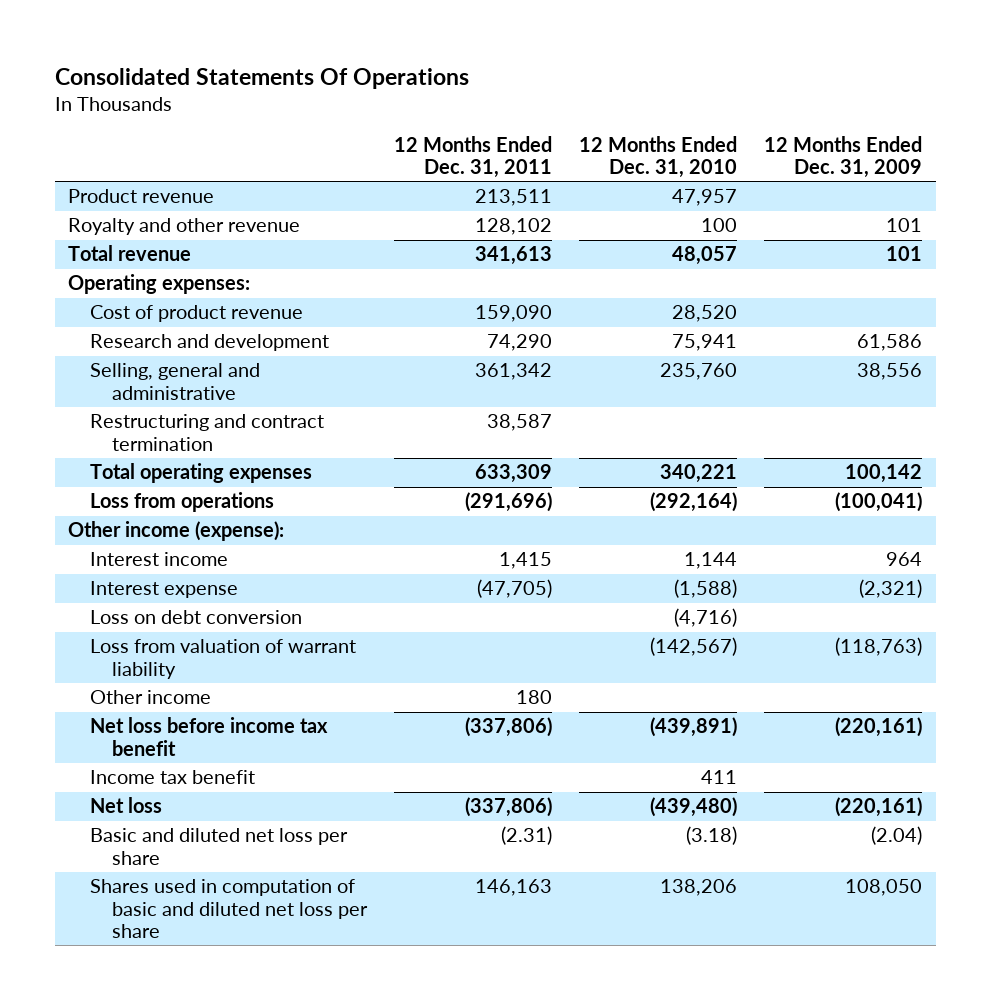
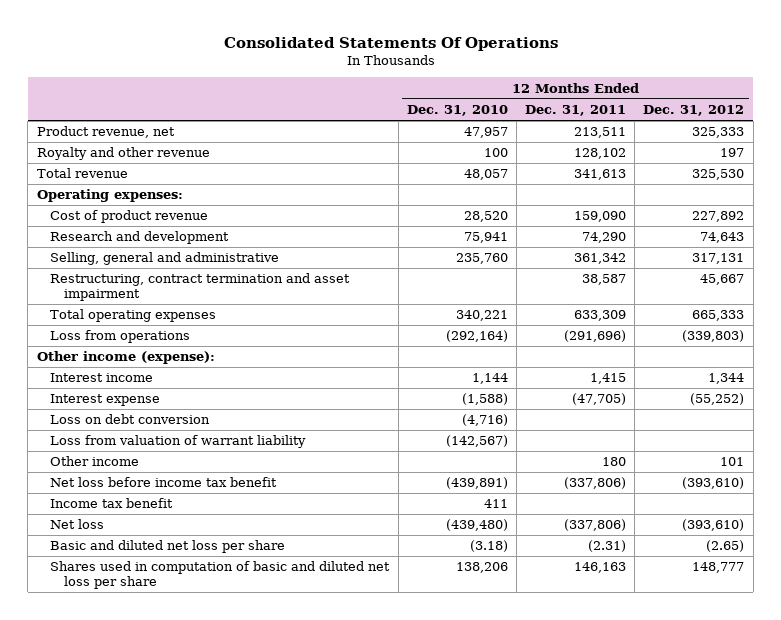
[764,135,923,179] 12 Months Ended Dec. 31, 2009 -> none
none -> [643,105,745,117] Dec. 31, 2012
[68,189,215,204] Product revenue -> [36,126,175,139] Product revenue, net
[89,414,324,451] Restructuring and contract termination -> [50,273,351,302] Restructuring, contract termination and asset impairment

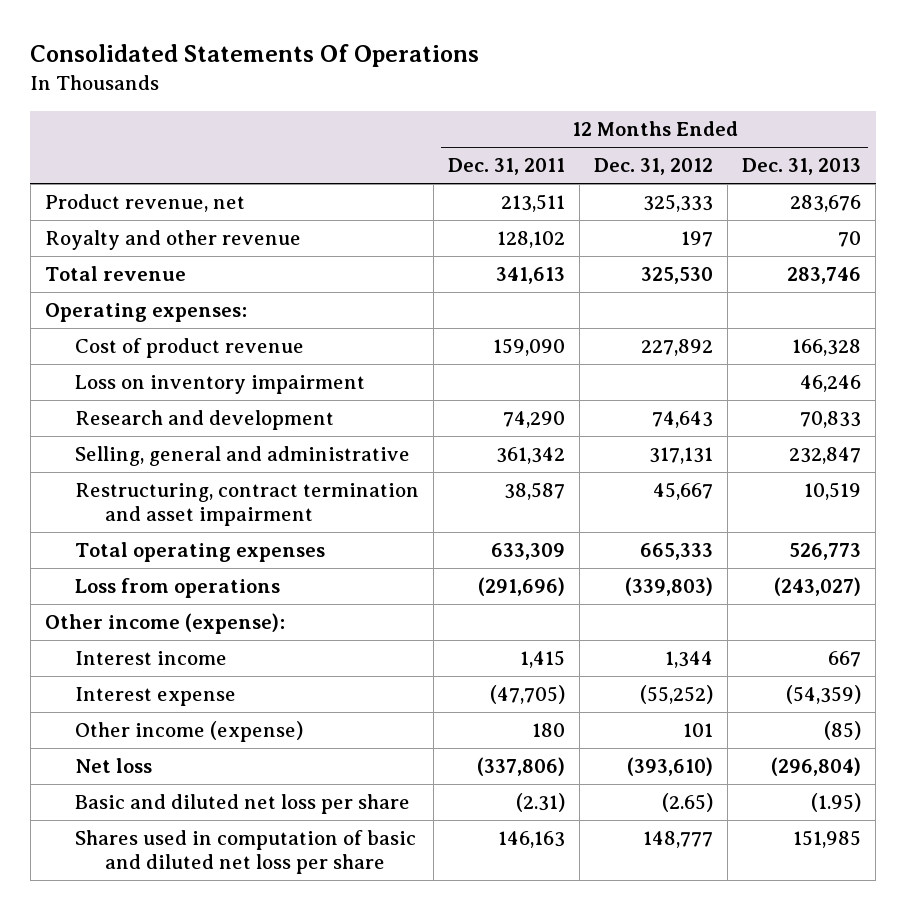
[406,105,508,117] Dec. 31, 2010 -> none
none -> [742,158,862,176] Dec. 31, 2013
none -> [74,375,365,395] Loss on inventory impairment
[50,414,211,425] Loss on debt conversion -> none
[50,435,307,449] Loss from valuation of warrant liability -> none
[50,477,278,488] Net loss before income tax benefit -> none
[50,498,174,509] Income tax benefit -> none
[50,456,140,467] Other income -> [74,721,303,743] Other income (expense)

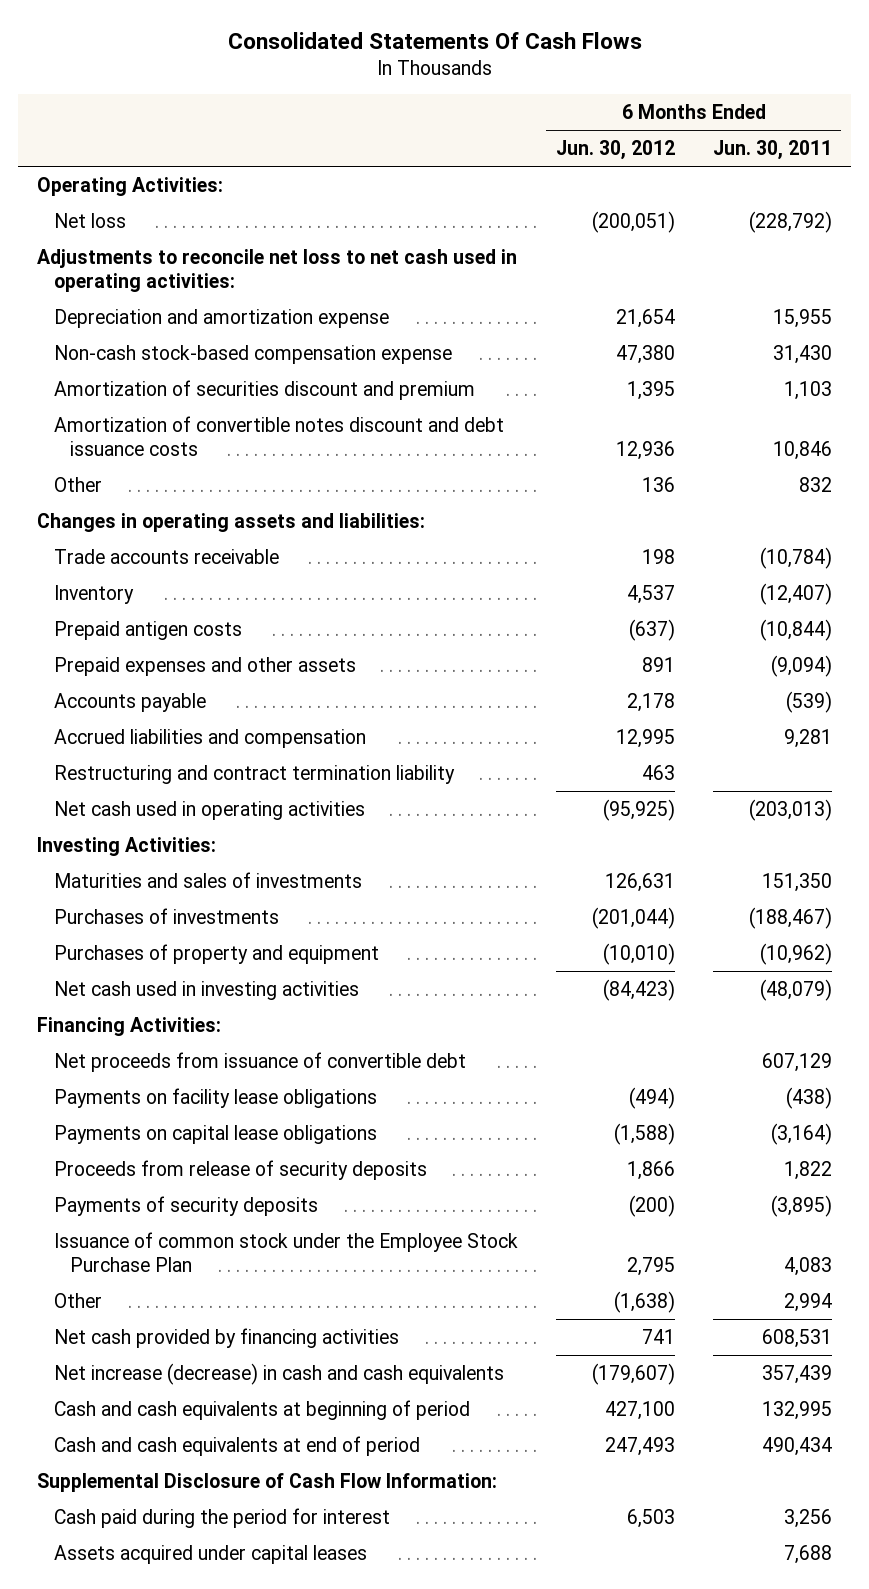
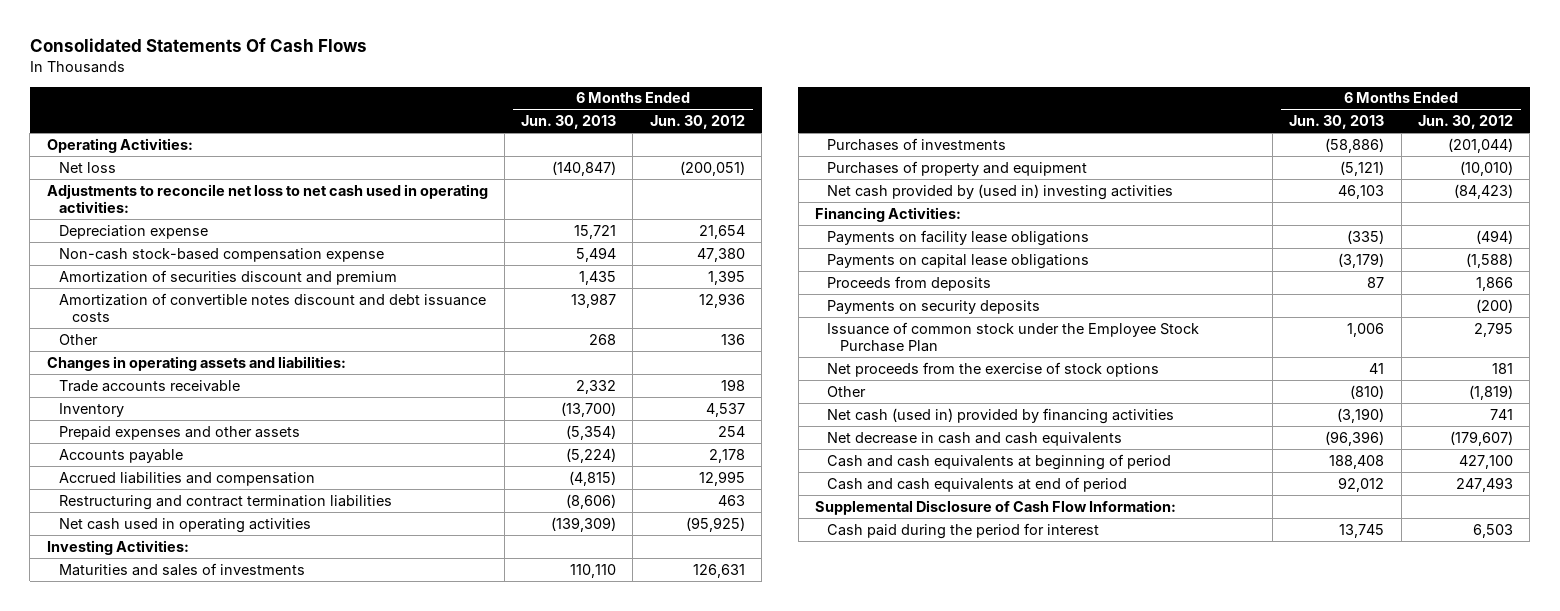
[712,140,832,161] Jun. 30, 2011 -> none
none -> [521,115,617,130] Jun. 30, 2013
[53,308,389,328] Depreciation and amortization expense -> [59,224,209,239] Depreciation expense
[53,620,242,640] Prepaid antigen costs -> none
[641,656,675,672] 891 -> [717,425,745,437] 254
[53,764,455,784] Restructuring and contract termination liability -> [59,494,393,510] Restructuring and contract termination liabilities
[53,980,359,1000] Net cash used in investing activities -> [827,183,1174,200] Net cash provided by (used in) investing activities
[53,1051,466,1072] Net proceeds from issuance of convertible debt -> none
[53,1159,427,1180] Proceeds from release of security deposits -> [827,275,992,291] Proceeds from deposits
[53,1195,318,1216] Payments of security deposits -> [827,299,1041,314] Payments on security deposits
none -> [827,361,1160,377] Net proceeds from the exercise of stock options
[613,1290,675,1313] (1,638) -> [1468,384,1513,400] (1,819)
[53,1327,399,1348] Net cash provided by financing activities -> [827,407,1175,424] Net cash (used in) provided by financing activities
[53,1362,504,1385] Net increase (decrease) in cash and cash equivalents -> [827,431,1123,446] Net decrease in cash and cash equivalents
[53,1544,367,1564] Assets acquired under capital leases -> none

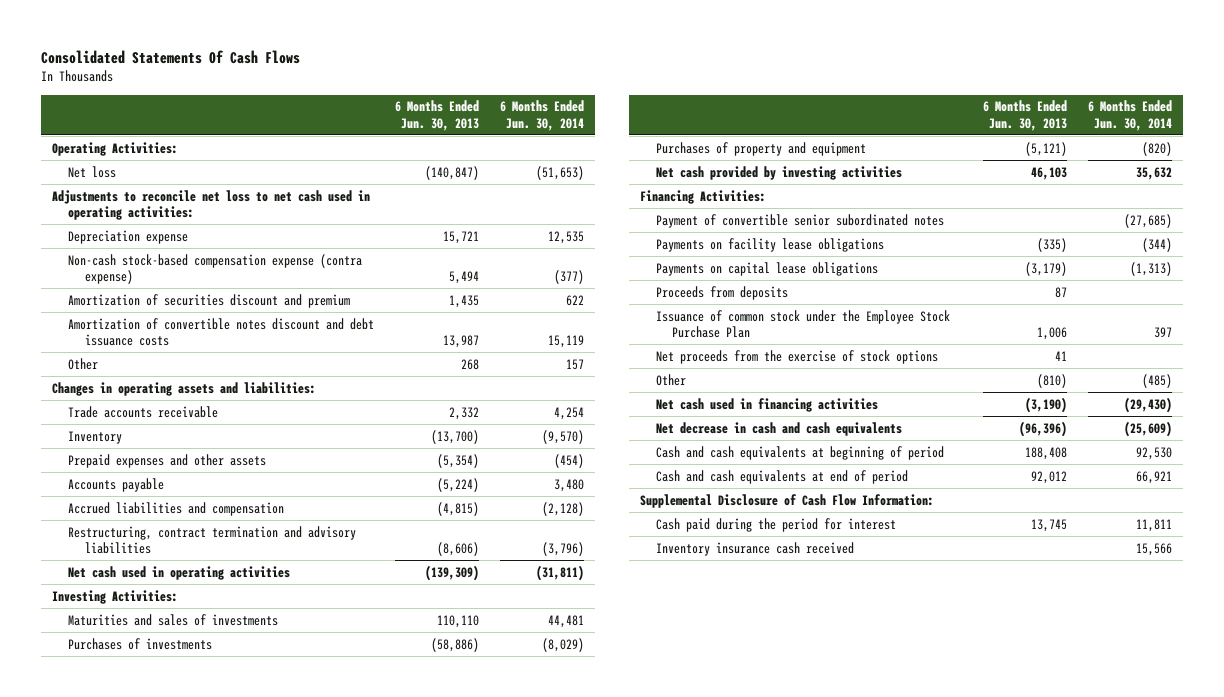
[649,115,745,130] Jun. 30, 2012 -> none
none -> [500,100,585,131] 6 Months Ended Jun. 30, 2014
[59,247,385,262] Non-cash stock-based compensation expense -> [68,253,363,285] Non-cash stock-based compensation expense (contra expense)
[59,494,393,510] Restructuring and contract termination liabilities -> [68,525,357,555] Restructuring, contract termination and advisory liabilities
[827,183,1174,200] Net cash provided by (used in) investing activities -> [656,165,903,180] Net cash provided by investing activities
none -> [656,213,945,228] Payment of convertible senior subordinated notes
[827,299,1041,314] Payments on security deposits -> none
[827,407,1175,424] Net cash (used in) provided by financing activities -> [656,397,879,412] Net cash used in financing activities
none -> [656,541,855,556] Inventory insurance cash received

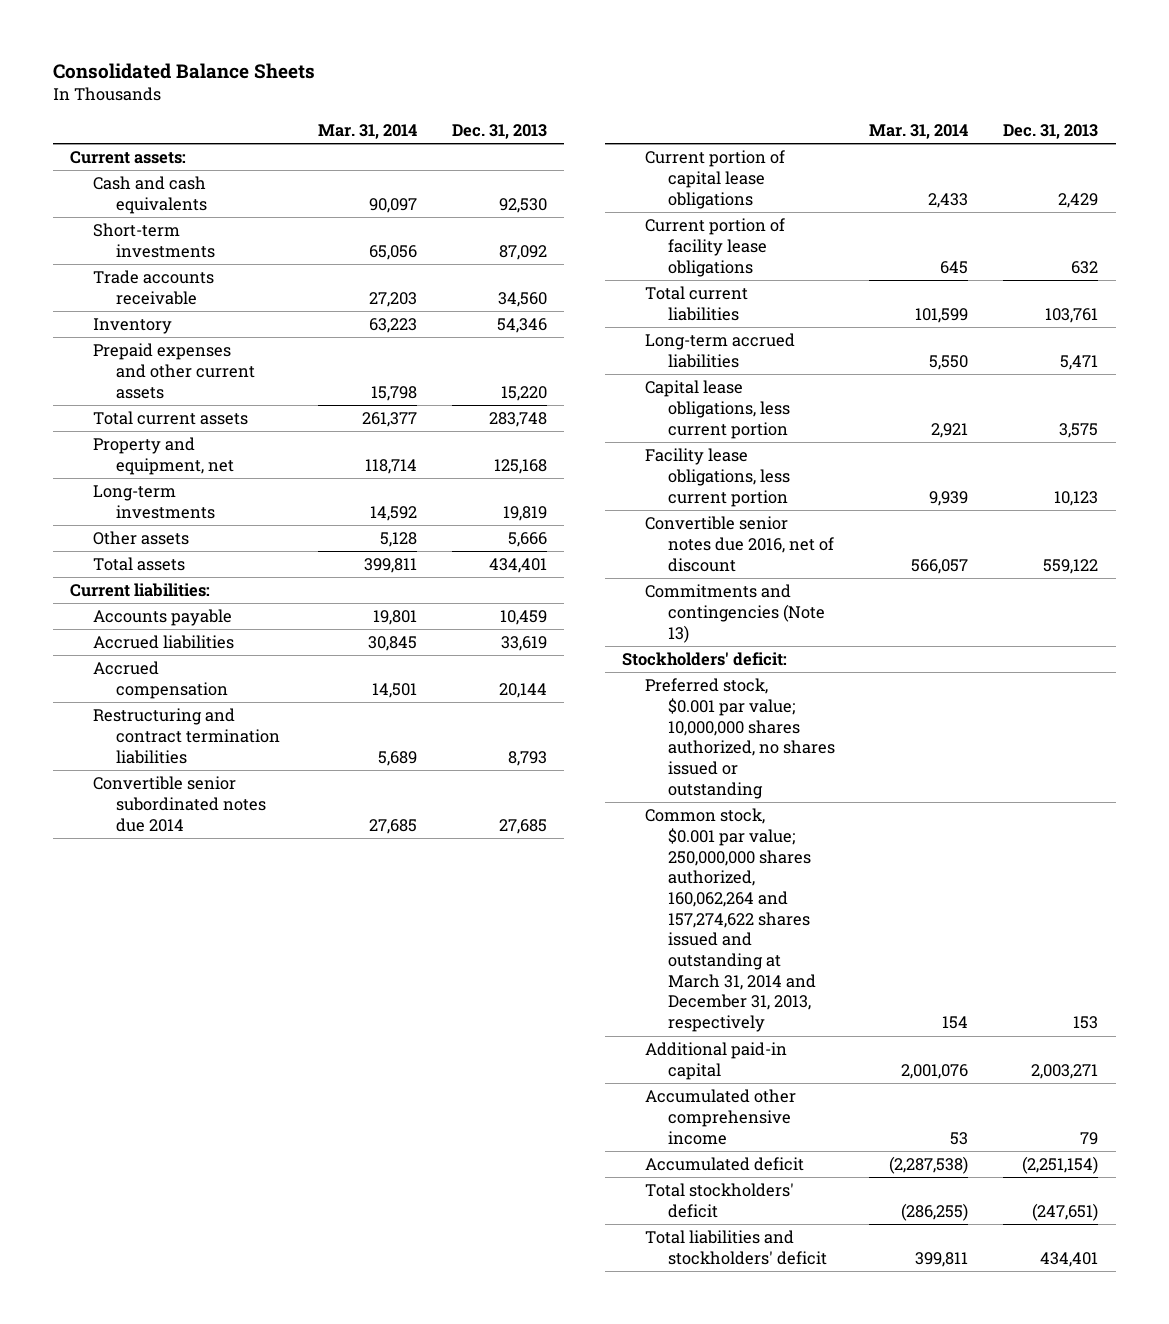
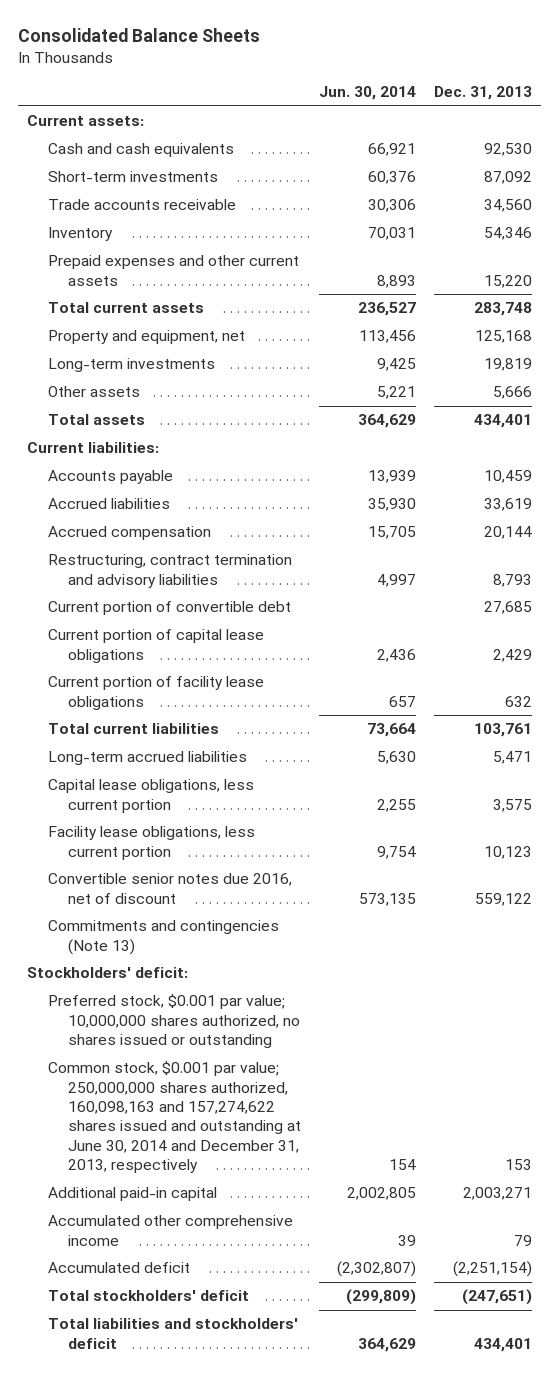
[317,123,417,139] Mar. 31, 2014 -> none
none -> [319,86,417,101] Jun. 30, 2014
[93,708,280,764] Restructuring and contract termination liabilities -> [47,554,292,588] Restructuring, contract termination and advisory liabilities
[93,776,266,832] Convertible senior subordinated notes due 2014 -> [47,601,291,616] Current portion of convertible debt
[644,808,816,1033] Common stock, $0.001 par value; 250,000,000 shares authorized, 160,062,264 and 157,274,622 shares issued and outstanding at March 31, 2014 and December 31, 2013, respectively -> [47,1061,302,1174] Common stock, $0.001 par value; 250,000,000 shares authorized, 160,098,163 and 157,274,622 shares issued and outstanding at June 30, 2014 and December 31, 2013, respectively

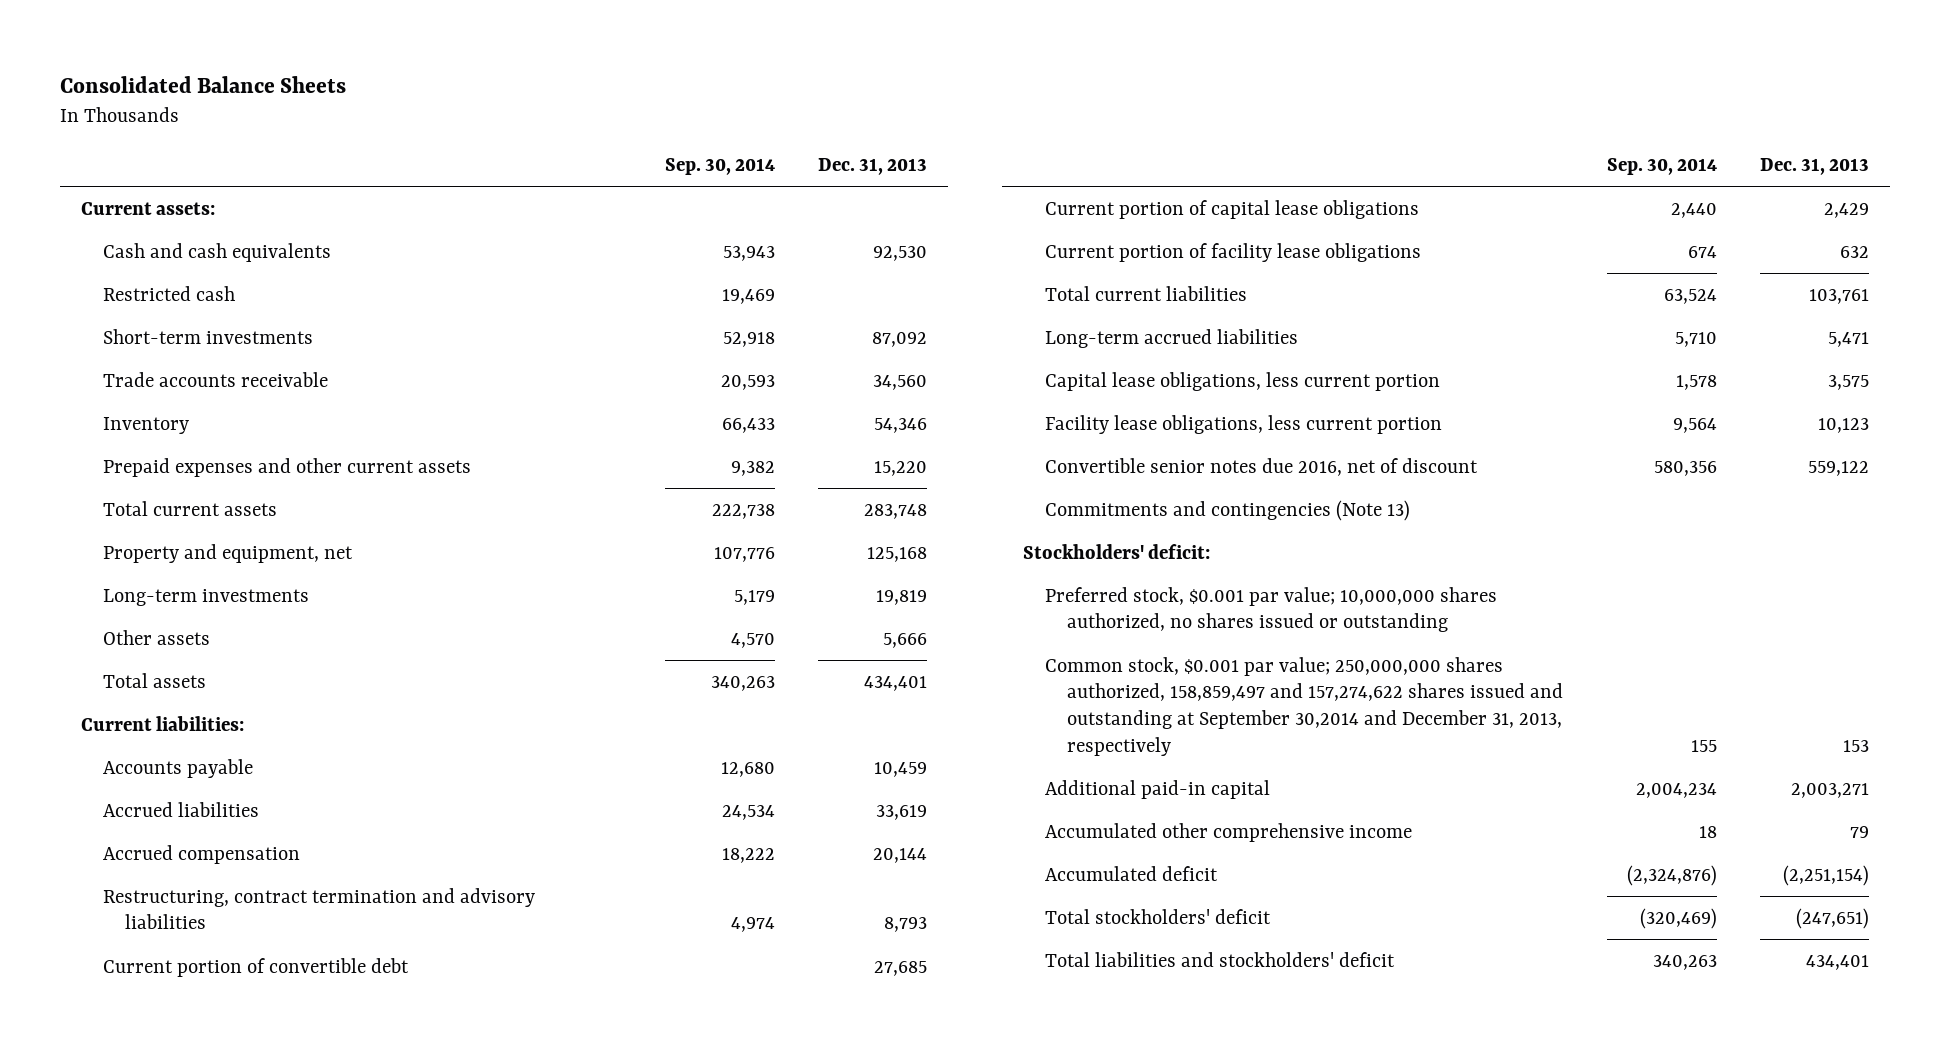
[319,86,417,101] Jun. 30, 2014 -> none
none -> [664,157,775,175] Sep. 30, 2014
none -> [103,285,236,301] Restricted cash
[47,1061,302,1174] Common stock, $0.001 par value; 250,000,000 shares authorized, 160,098,163 and 157,274,622 shares issued and outstanding at June 30, 2014 and December 31, 2013, respectively -> [1045,656,1564,756] Common stock, $0.001 par value; 250,000,000 shares authorized, 158,859,497 and 157,274,622 shares issued and outstanding at September 30,2014 and December 31, 2013, respectively

